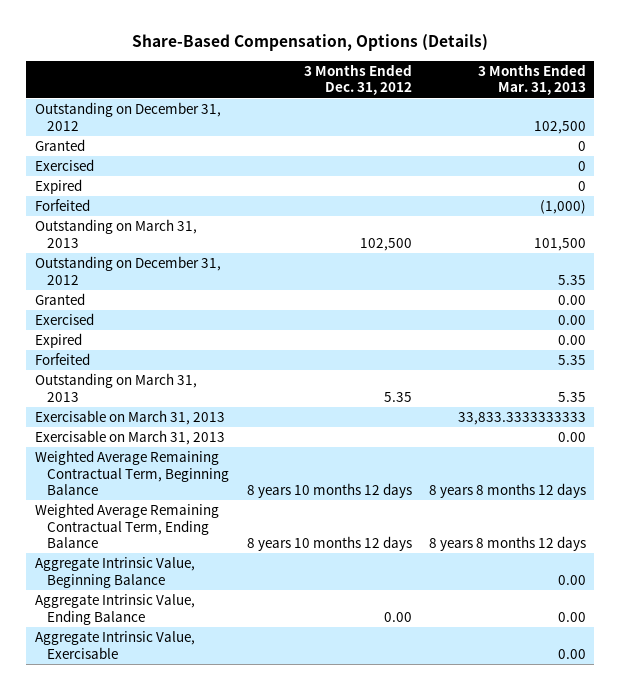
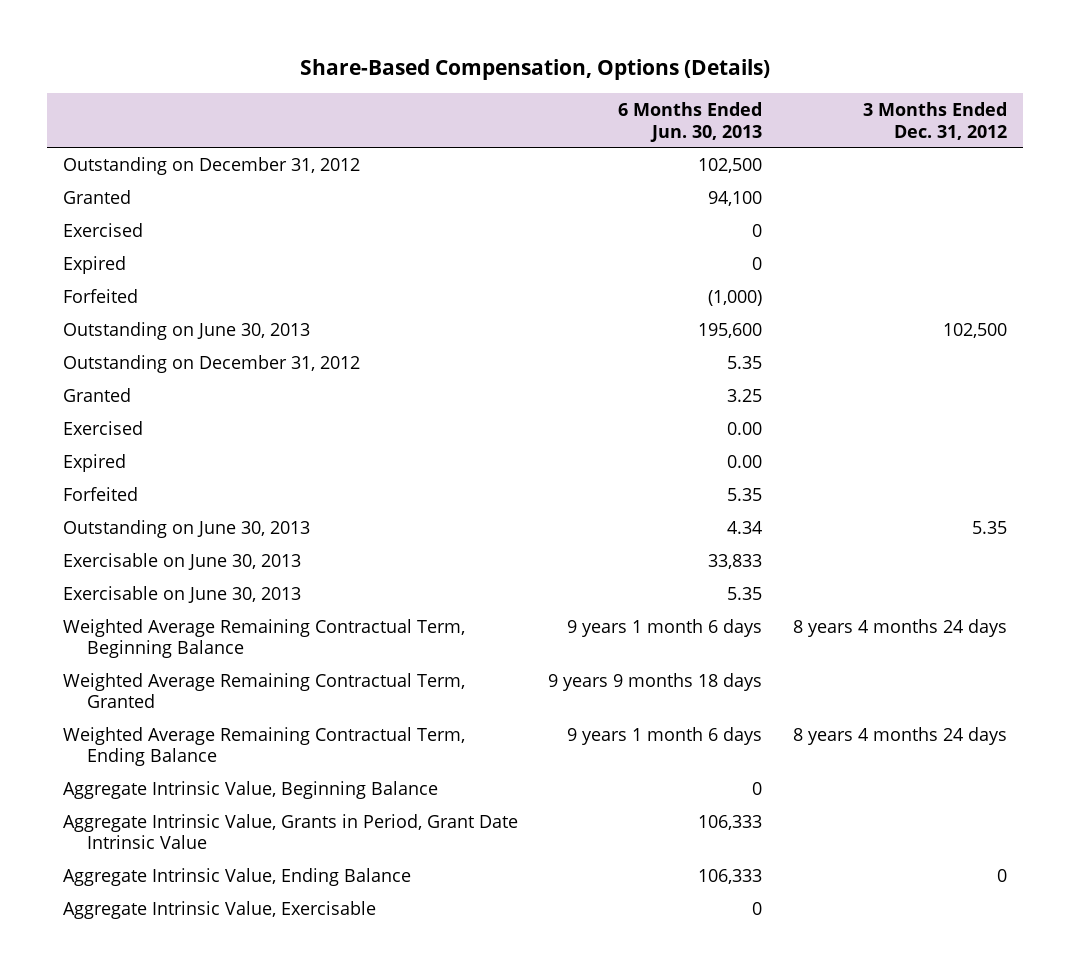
[477,63,586,96] 3 Months Ended Mar. 31, 2013 -> none
none -> [618,101,763,142] 6 Months Ended Jun. 30, 2013
[34,219,197,248] Outstanding on March 31, 2013 -> [62,321,310,340] Outstanding on June 30, 2013
[34,373,197,402] Outstanding on March 31, 2013 -> [62,519,310,538] Outstanding on June 30, 2013
[34,410,225,426] Exercisable on March 31, 2013 -> [62,552,301,570] Exercisable on June 30, 2013
[34,430,225,446] Exercisable on March 31, 2013 -> [62,585,301,603] Exercisable on June 30, 2013
[246,483,412,499] 8 years 10 months 12 days -> [793,618,1008,637] 8 years 4 months 24 days
none -> [62,672,465,709] Weighted Average Remaining Contractual Term, Granted
[246,536,412,552] 8 years 10 months 12 days -> [793,726,1008,745] 8 years 4 months 24 days
none -> [62,813,518,850] Aggregate Intrinsic Value, Grants in Period, Grant Date Intrinsic Value
[383,611,412,622] 0.00 -> [997,868,1008,882] 0

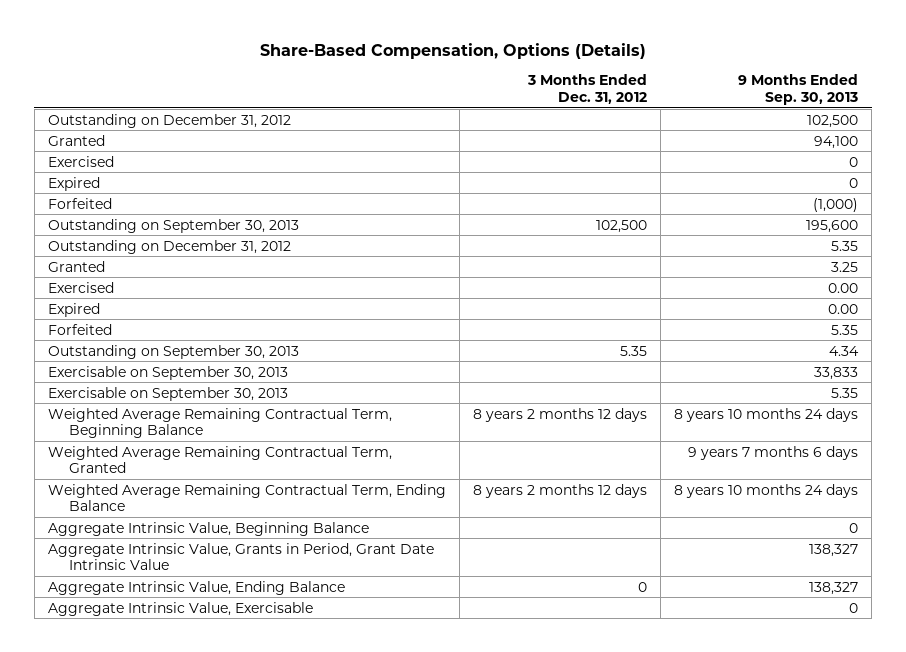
[618,101,763,142] 6 Months Ended Jun. 30, 2013 -> none
none -> [738,74,859,105] 9 Months Ended Sep. 30, 2013
[62,321,310,340] Outstanding on June 30, 2013 -> [47,218,299,233] Outstanding on September 30, 2013
[62,519,310,538] Outstanding on June 30, 2013 -> [47,344,299,359] Outstanding on September 30, 2013
[62,552,301,570] Exercisable on June 30, 2013 -> [47,365,288,380] Exercisable on September 30, 2013
[62,585,301,603] Exercisable on June 30, 2013 -> [47,386,288,401] Exercisable on September 30, 2013
[793,618,1008,637] 8 years 4 months 24 days -> [472,407,647,422] 8 years 2 months 12 days
[793,726,1008,745] 8 years 4 months 24 days -> [472,483,647,498] 8 years 2 months 12 days

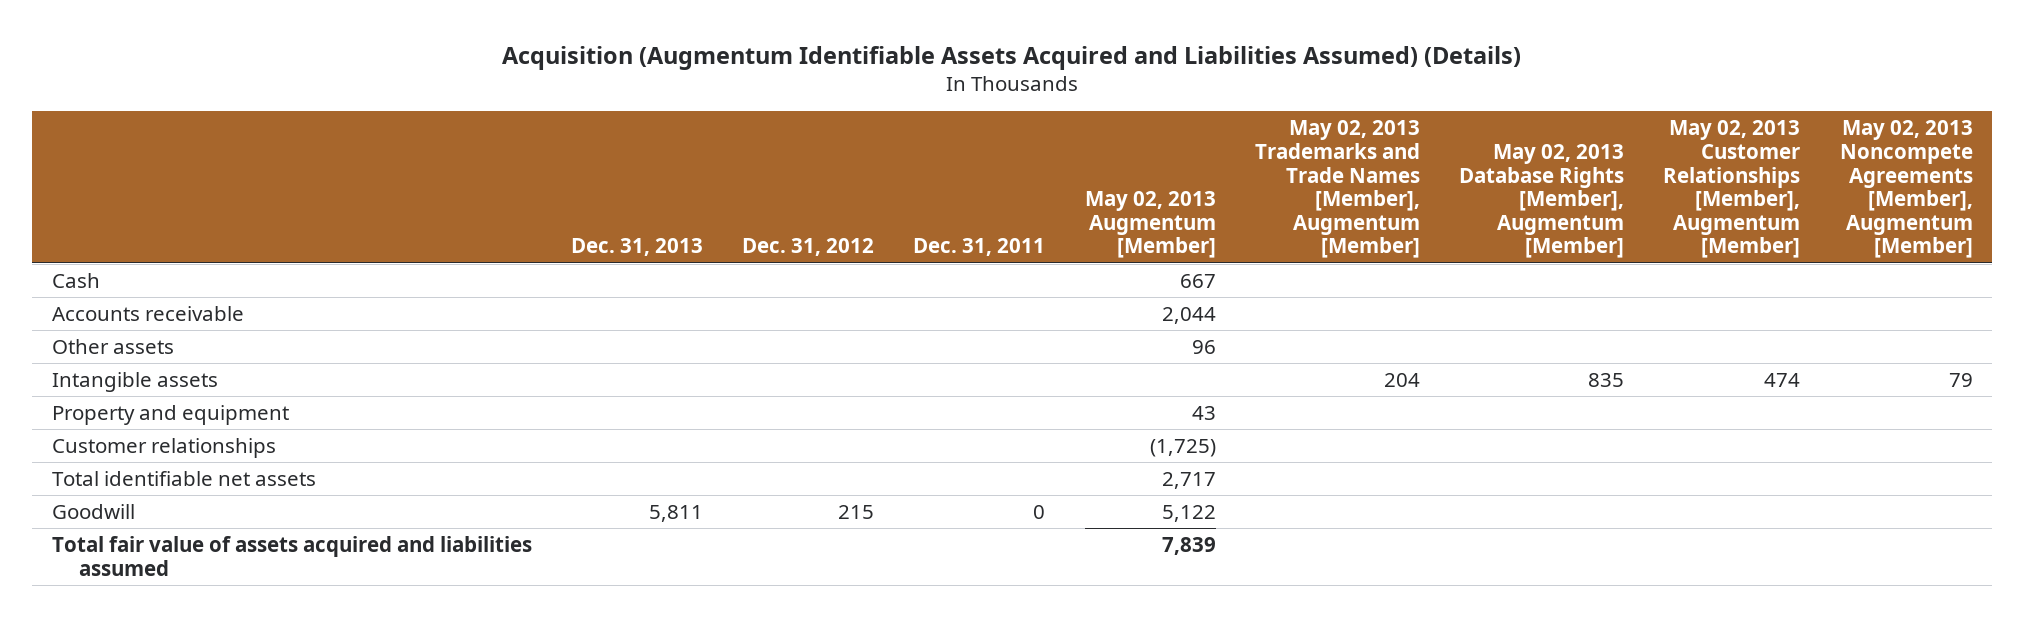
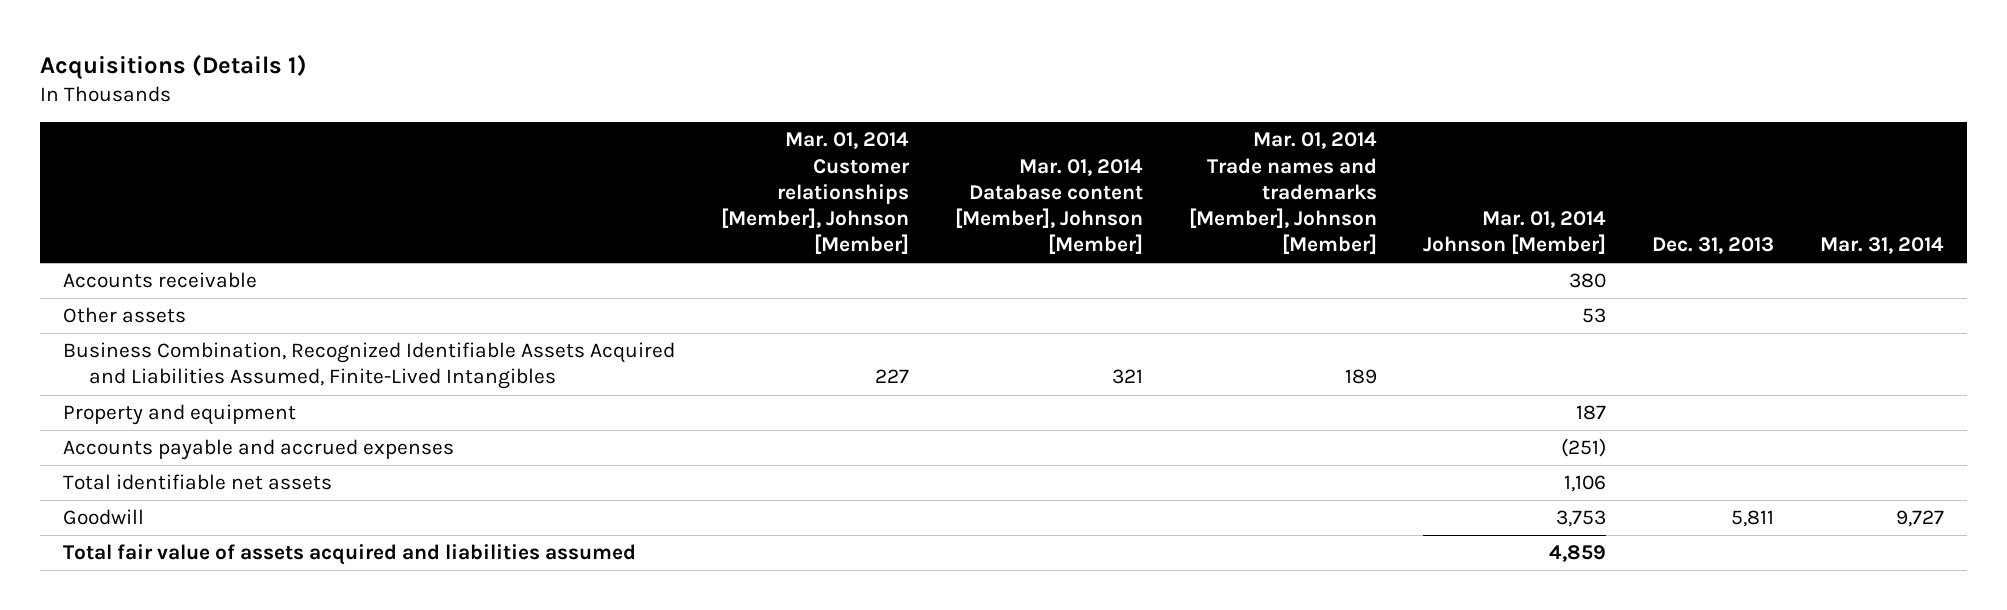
[502,45,1522,70] Acquisition (Augmentum Identifiable Assets Acquired and Liabilities Assumed) (Details) -> [40,53,308,80] Acquisitions (Details 1)
[742,238,875,257] Dec. 31, 2012 -> none
[913,238,1046,257] Dec. 31, 2011 -> none
[1084,191,1216,259] May 02, 2013 Augmentum [Member] -> none
[1254,120,1420,259] May 02, 2013 Trademarks and Trade Names [Member], Augmentum [Member] -> none
[1459,143,1625,259] May 02, 2013 Database Rights [Member], Augmentum [Member] -> none
[1663,120,1801,259] May 02, 2013 Customer Relationships [Member], Augmentum [Member] -> none
[1839,120,1973,259] May 02, 2013 Noncompete Agreements [Member], Augmentum [Member] -> none
none -> [721,132,911,254] Mar. 01, 2014 Customer relationships [Member], Johnson [Member]
none -> [955,158,1144,254] Mar. 01, 2014 Database content [Member], Johnson [Member]
none -> [1188,132,1377,254] Mar. 01, 2014 Trade names and trademarks [Member], Johnson [Member]
none -> [1422,210,1606,254] Mar. 01, 2014 Johnson [Member]
none -> [1819,236,1944,254] Mar. 31, 2014
[51,272,100,288] Cash -> none
[51,371,218,392] Intangible assets -> [63,342,676,390] Business Combination, Recognized Identifiable Assets Acquired and Liabilities Assumed, Finite-Lived Intangibles
[51,437,276,458] Customer relationships -> [63,439,455,461] Accounts payable and accrued expenses

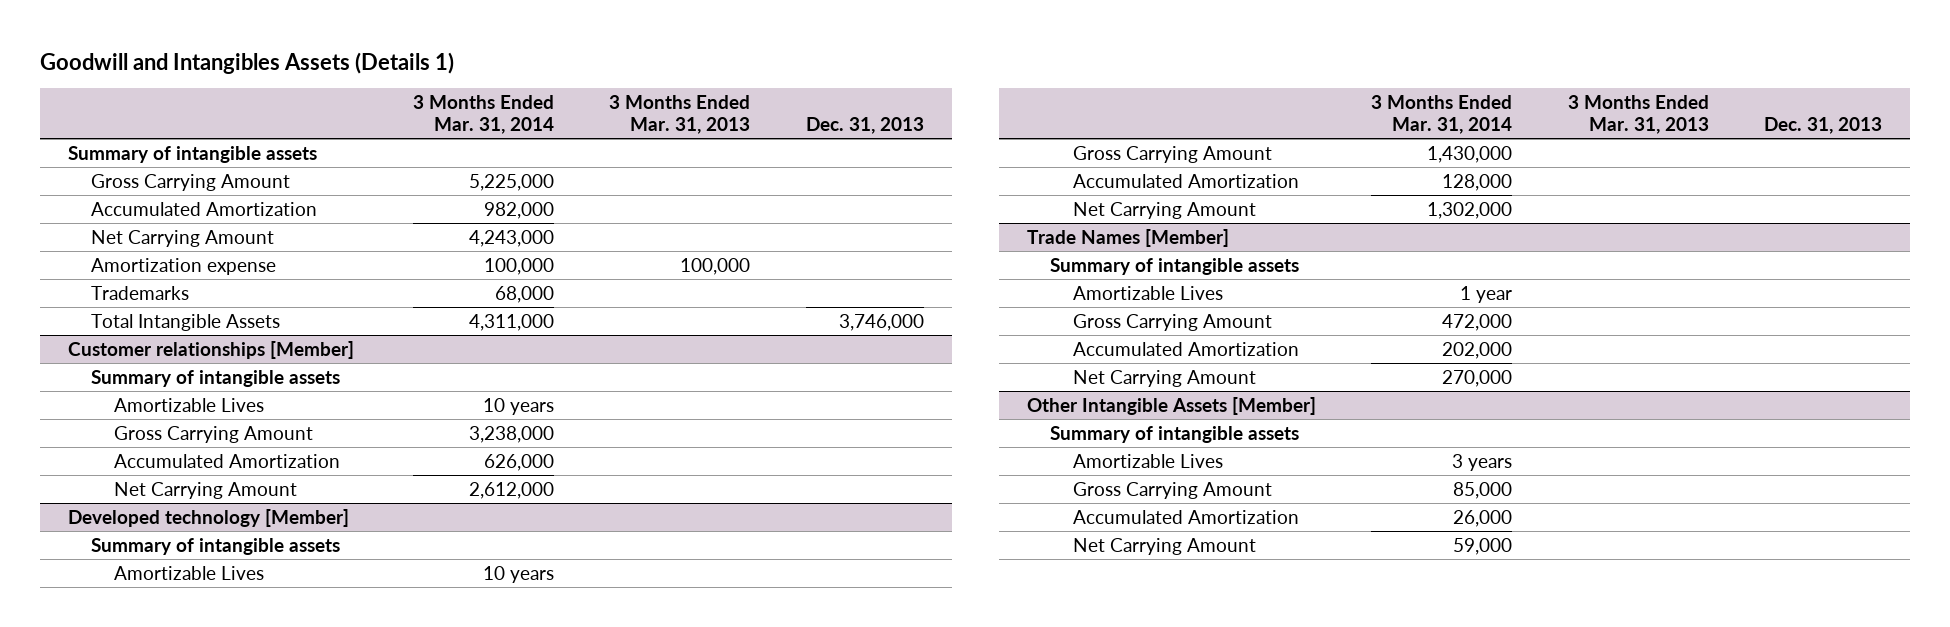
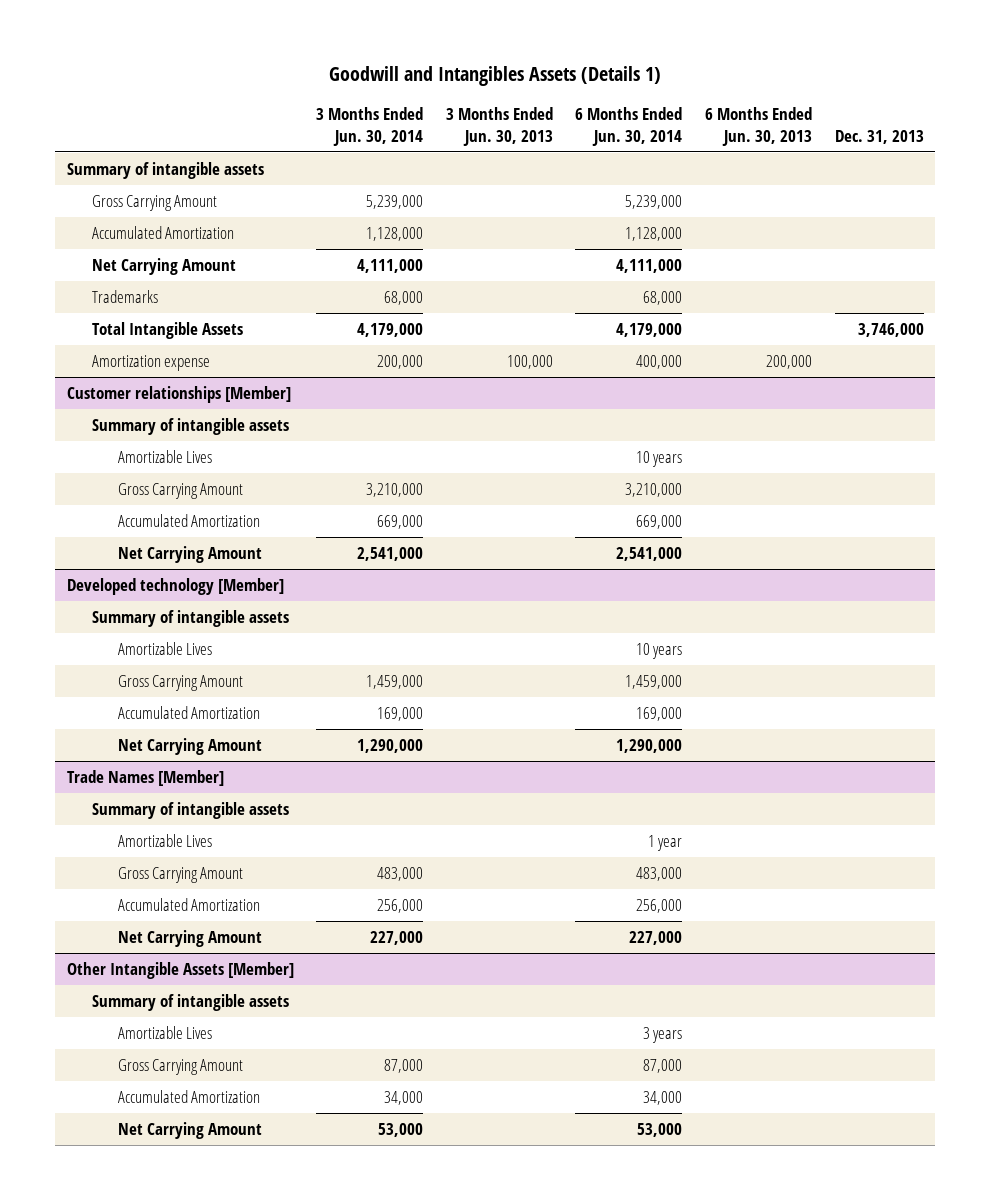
[412,95,554,135] 3 Months Ended Mar. 31, 2014 -> none
[609,95,751,135] 3 Months Ended Mar. 31, 2013 -> none
none -> [316,106,424,146] 3 Months Ended Jun. 30, 2014
none -> [445,106,553,146] 3 Months Ended Jun. 30, 2013
none -> [575,106,683,146] 6 Months Ended Jun. 30, 2014
none -> [705,106,813,146] 6 Months Ended Jun. 30, 2013
[91,257,277,275] Amortization expense -> [92,354,211,371] Amortization expense

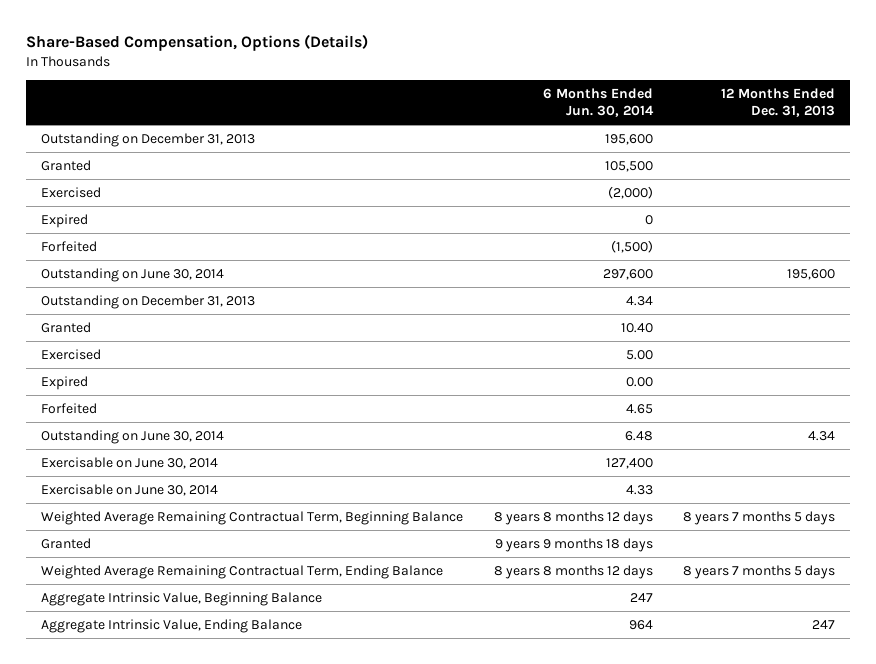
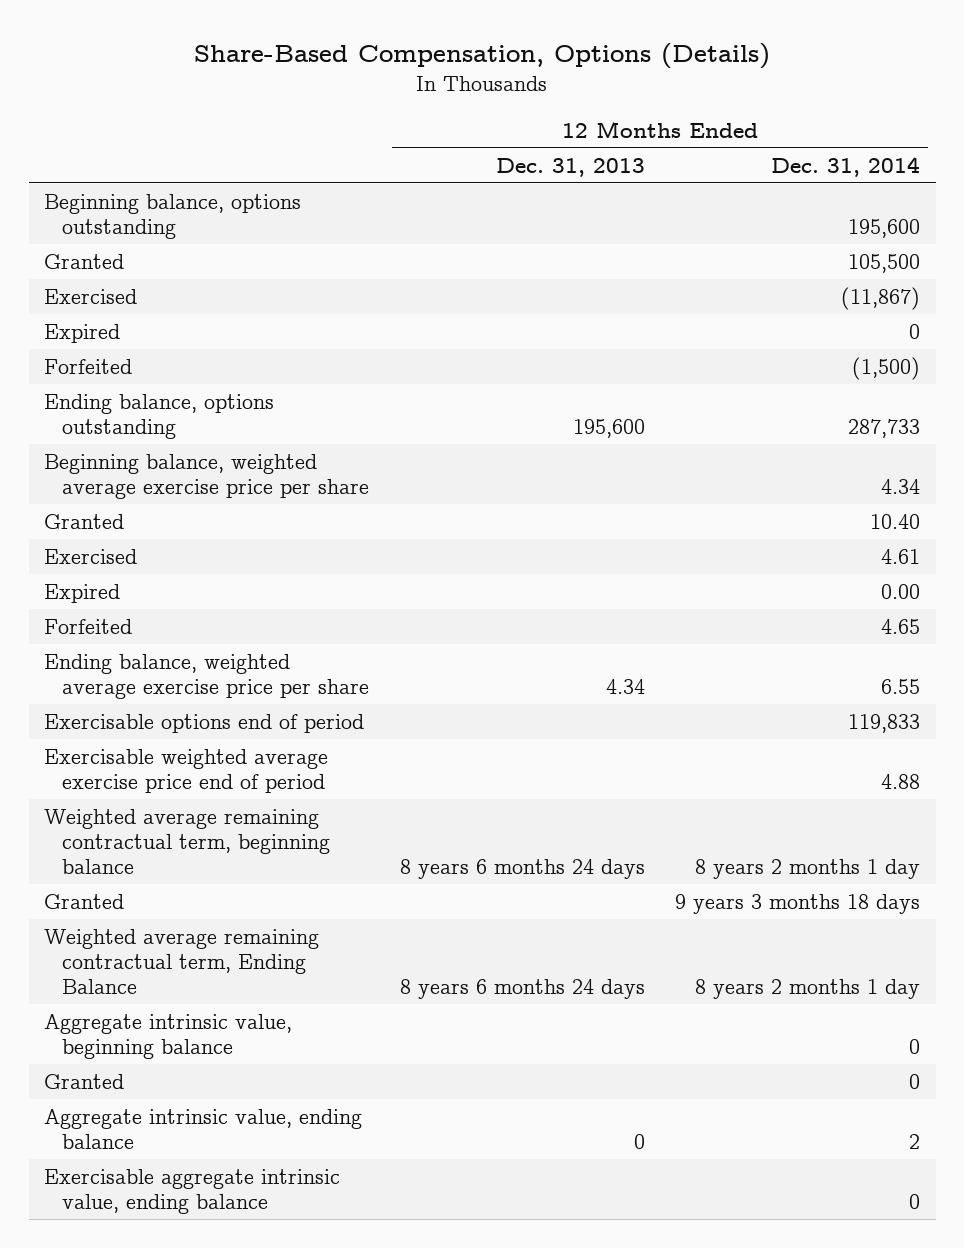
[542,87,654,118] 6 Months Ended Jun. 30, 2014 -> none
none -> [771,156,921,177] Dec. 31, 2014
[40,132,255,147] Outstanding on December 31, 2013 -> [43,193,301,239] Beginning balance, options outstanding
[40,267,224,282] Outstanding on June 30, 2014 -> [43,393,274,439] Ending balance, options outstanding
[40,294,255,309] Outstanding on December 31, 2013 -> [43,453,370,499] Beginning balance, weighted average exercise price per share
[40,429,224,444] Outstanding on June 30, 2014 -> [43,653,370,699] Ending balance, weighted average exercise price per share
[40,456,218,469] Exercisable on June 30, 2014 -> [43,713,364,733] Exercisable options end of period
[40,483,218,496] Exercisable on June 30, 2014 -> [43,748,328,793] Exercisable weighted average exercise price end of period
[40,510,463,525] Weighted Average Remaining Contractual Term, Beginning Balance -> [43,808,331,874] Weighted average remaining contractual term, beginning balance
[683,510,836,525] 8 years 7 months 5 days -> [399,858,645,879] 8 years 6 months 24 days
[40,564,443,579] Weighted Average Remaining Contractual Term, Ending Balance -> [43,928,319,994] Weighted average remaining contractual term, Ending Balance
[683,564,836,579] 8 years 7 months 5 days -> [399,978,645,999] 8 years 6 months 24 days
[40,591,322,606] Aggregate Intrinsic Value, Beginning Balance -> [43,1013,292,1059] Aggregate intrinsic value, beginning balance
none -> [43,1073,124,1089] Granted
[40,618,302,633] Aggregate Intrinsic Value, Ending Balance -> [43,1108,362,1149] Aggregate intrinsic value, ending balance
[812,619,836,629] 247 -> [633,1133,645,1149] 0
none -> [43,1168,340,1214] Exercisable aggregate intrinsic value, ending balance

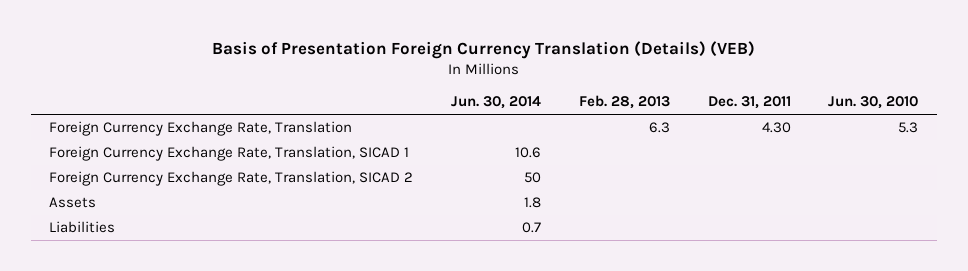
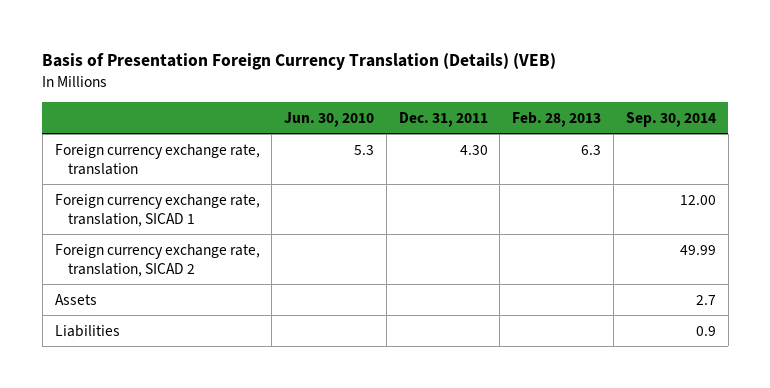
[451,96,542,110] Jun. 30, 2014 -> none
none -> [625,111,716,127] Sep. 30, 2014
[49,121,353,137] Foreign Currency Exchange Rate, Translation -> [54,143,260,175] Foreign currency exchange rate, translation
[49,146,410,162] Foreign Currency Exchange Rate, Translation, SICAD 1 -> [54,193,260,227] Foreign currency exchange rate, translation, SICAD 1
[49,171,414,187] Foreign Currency Exchange Rate, Translation, SICAD 2 -> [54,243,260,277] Foreign currency exchange rate, translation, SICAD 2

